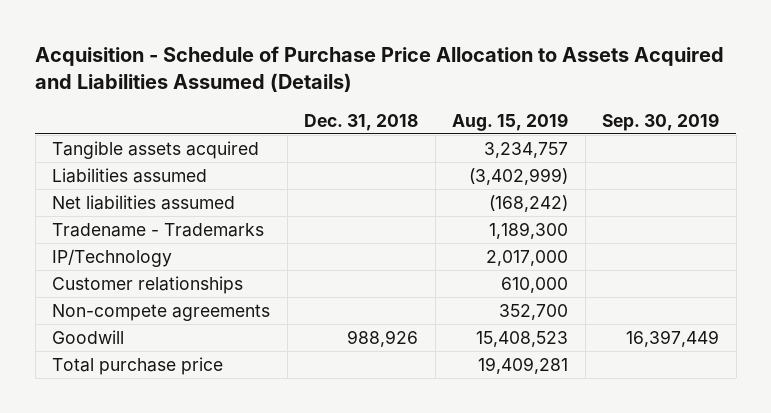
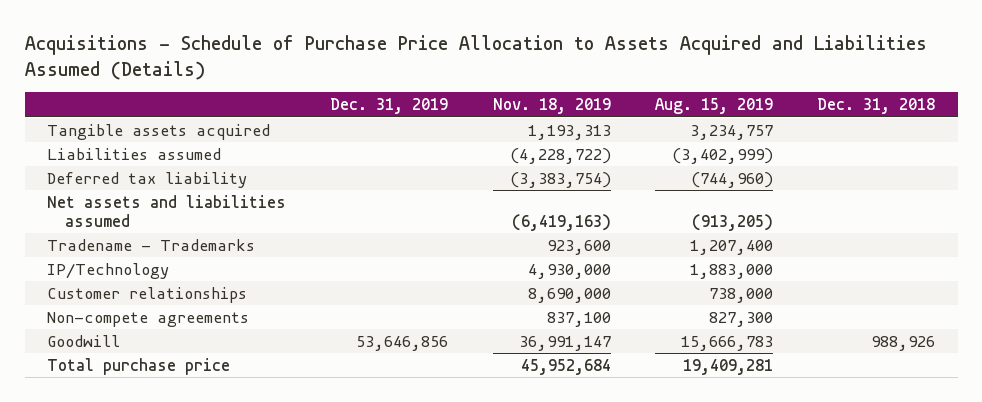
[35,46,725,93] Acquisition - Schedule of Purchase Price Allocation to Assets Acquired and Liabilities Assumed (Details) -> [24,35,927,80] Acquisitions - Schedule of Purchase Price Allocation to Assets Acquired and Liabilities Assumed (Details)
[602,112,720,131] Sep. 30, 2019 -> none
none -> [330,98,449,115] Dec. 31, 2019
none -> [492,98,611,115] Nov. 18, 2019
none -> [46,171,247,188] Deferred tax liability
[52,194,236,210] Net liabilities assumed -> [46,194,286,227] Net assets and liabilities assumed
[489,194,569,212] (168,242) -> [692,213,774,231] (913,205)
[489,221,569,239] 1,189,300 -> [690,239,774,255] 1,207,400
[486,249,569,266] 2,017,000 -> [690,263,774,279] 1,883,000
[501,276,569,293] 610,000 -> [709,287,774,303] 738,000
[499,303,569,320] 352,700 -> [709,311,774,327] 827,300
[476,330,569,347] 15,408,523 -> [681,335,774,351] 15,666,783

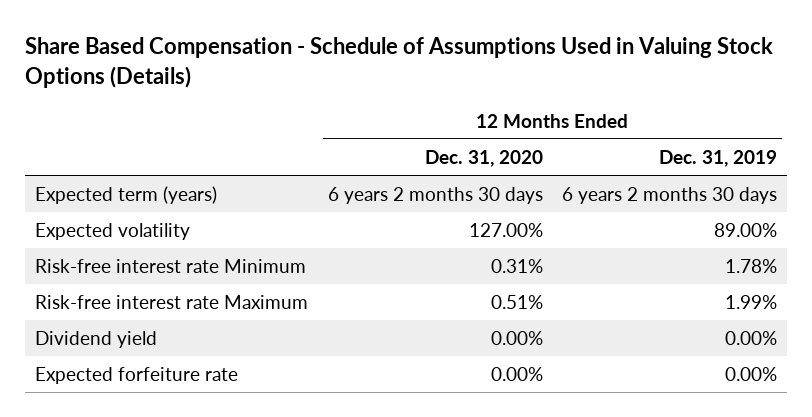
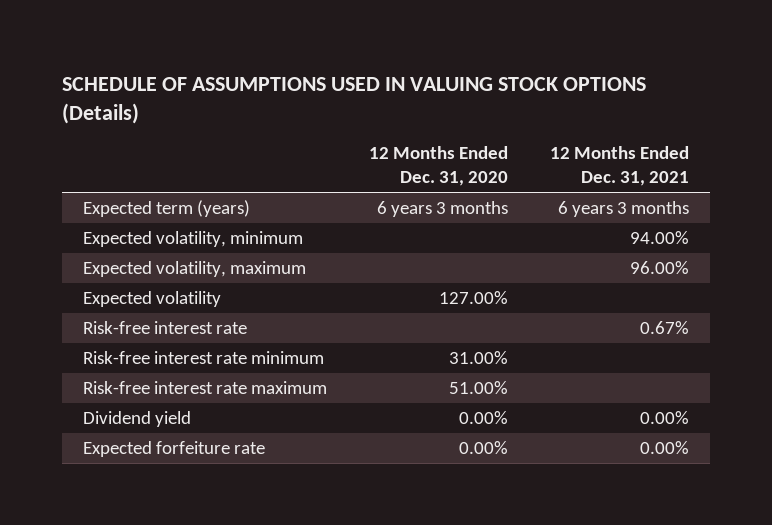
[24,37,773,88] Share Based Compensation - Schedule of Assumptions Used in Valuing Stock Options (Details) -> [61,76,646,124] SCHEDULE OF ASSUMPTIONS USED IN VALUING STOCK OPTIONS (Details)
[659,150,778,168] Dec. 31, 2019 -> none
none -> [550,146,690,186] 12 Months Ended Dec. 31, 2021
[327,187,543,205] 6 years 2 months 30 days -> [377,201,509,218] 6 years 3 months
none -> [83,231,304,248] Expected volatility, minimum
none -> [83,261,307,278] Expected volatility, maximum
none -> [83,321,248,335] Risk-free interest rate
[34,259,306,274] Risk-free interest rate Minimum -> [83,351,325,365] Risk-free interest rate minimum
[490,259,543,274] 0.31% -> [449,351,509,365] 31.00%
[34,295,308,310] Risk-free interest rate Maximum -> [83,381,328,395] Risk-free interest rate maximum
[490,295,543,310] 0.51% -> [449,381,509,395] 51.00%

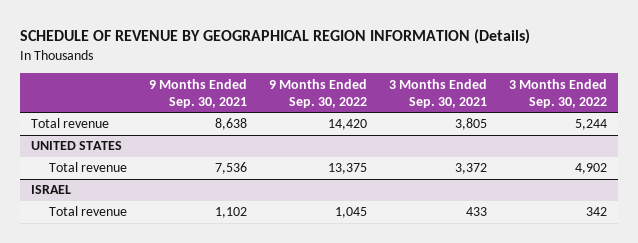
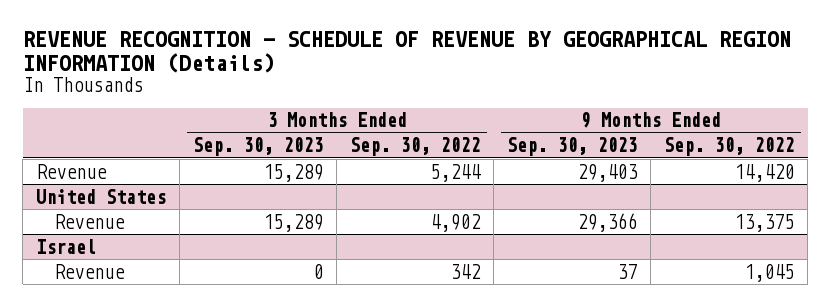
[19,29,530,45] SCHEDULE OF REVENUE BY GEOGRAPHICAL REGION INFORMATION (Details) -> [22,31,791,74] REVENUE RECOGNITION - SCHEDULE OF REVENUE BY GEOGRAPHICAL REGION INFORMATION (Details)
[148,78,247,109] 9 Months Ended Sep. 30, 2021 -> none
[388,78,487,109] 3 Months Ended Sep. 30, 2021 -> none
none -> [193,137,324,157] Sep. 30, 2023
none -> [507,137,638,157] Sep. 30, 2023
[30,118,109,129] Total revenue -> [36,163,108,179] Revenue
[30,141,122,151] UNITED STATES -> [36,188,167,204] United States
[48,162,127,173] Total revenue -> [54,213,126,229] Revenue
[30,185,71,195] ISRAEL -> [36,238,97,254] Israel
[48,206,127,217] Total revenue -> [54,263,126,279] Revenue

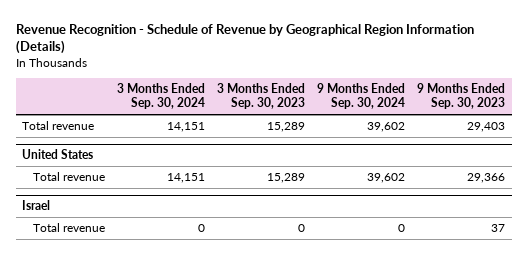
[22,31,791,74] REVENUE RECOGNITION - SCHEDULE OF REVENUE BY GEOGRAPHICAL REGION INFORMATION (Details) -> [16,23,475,55] Revenue Recognition - Schedule of Revenue by Geographical Region Information (Details)
[350,137,481,157] Sep. 30, 2022 -> none
[664,137,795,157] Sep. 30, 2022 -> none
none -> [117,83,206,110] 3 Months Ended Sep. 30, 2024
none -> [317,83,406,110] 9 Months Ended Sep. 30, 2024
[36,163,108,179] Revenue -> [22,121,95,131] Total revenue
[54,213,126,229] Revenue -> [33,172,106,182] Total revenue
[54,263,126,279] Revenue -> [33,223,106,233] Total revenue

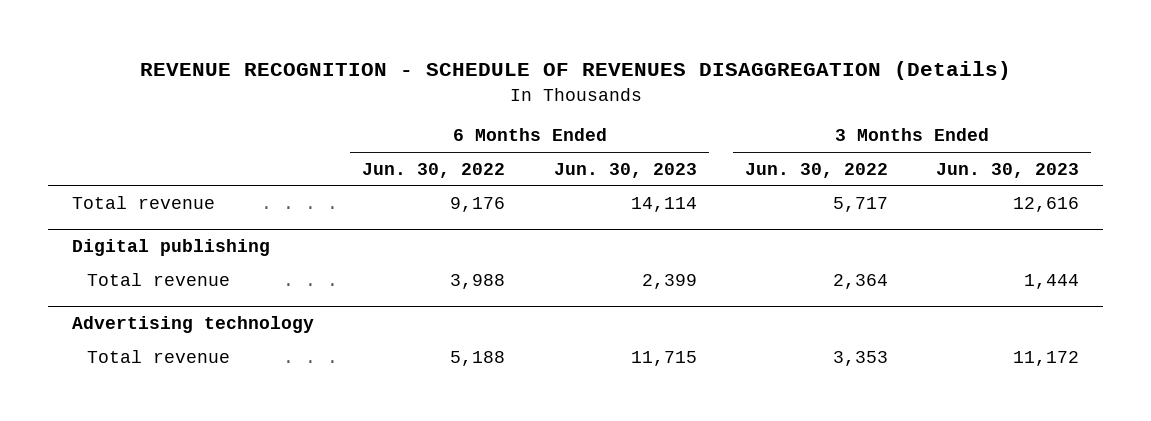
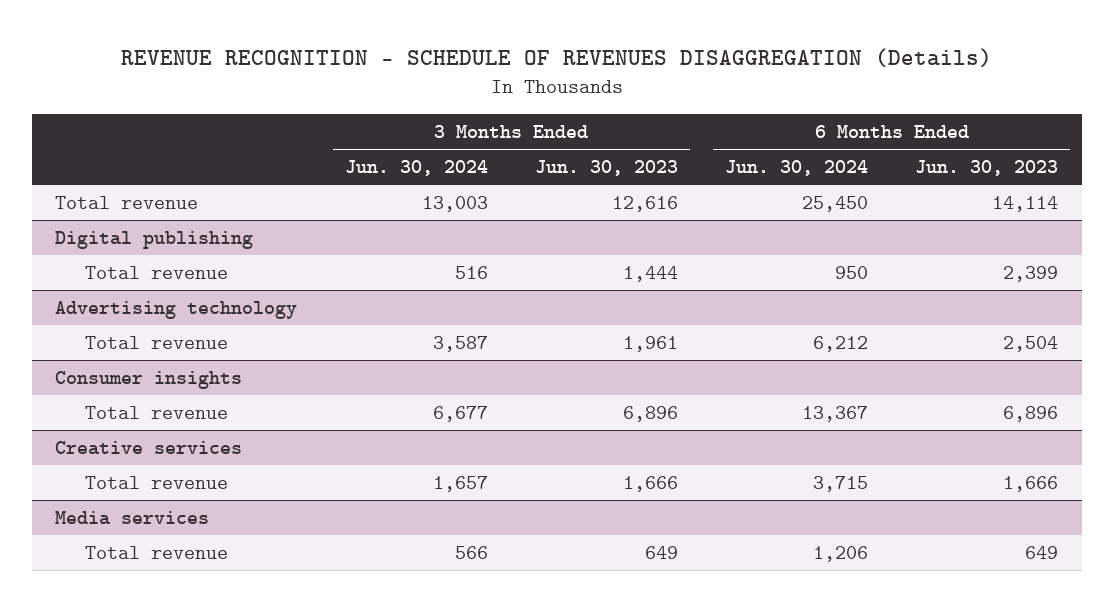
[362,162,506,178] Jun. 30, 2022 -> none
[744,162,888,178] Jun. 30, 2022 -> none
none -> [344,160,488,177] Jun. 30, 2024
none -> [724,160,868,177] Jun. 30, 2024
[630,350,697,366] 11,715 -> [1003,335,1059,352] 2,504
[1012,350,1079,366] 11,172 -> [622,335,678,352] 1,961
none -> [55,370,243,389] Consumer insights
none -> [84,405,228,419] Total revenue
none -> [55,440,243,455] Creative services
none -> [84,475,228,489] Total revenue
none -> [55,510,210,525] Media services
none -> [84,545,228,559] Total revenue

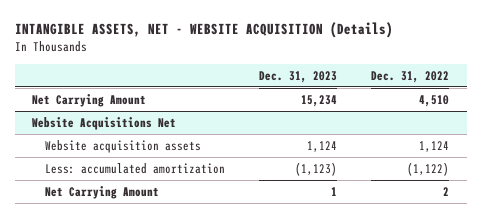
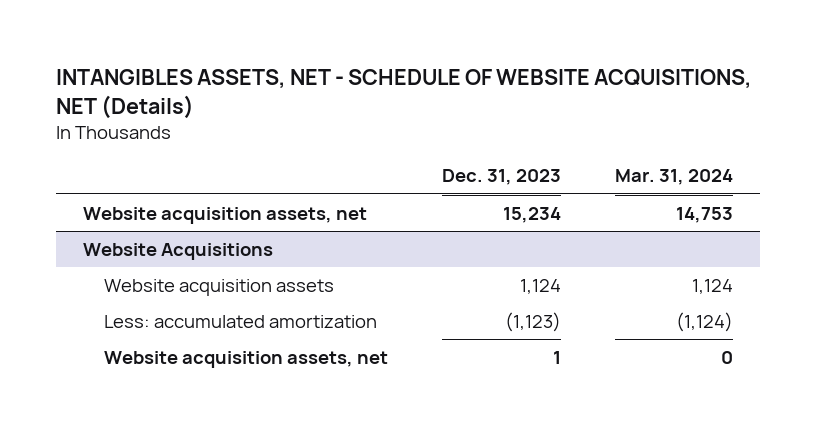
[14,22,393,39] INTANGIBLE ASSETS, NET - WEBSITE ACQUISITION (Details) -> [55,68,752,119] INTANGIBLES ASSETS, NET - SCHEDULE OF WEBSITE ACQUISITIONS, NET (Details)
[371,70,450,83] Dec. 31, 2022 -> none
none -> [614,169,733,186] Mar. 31, 2024
[31,94,146,108] Net Carrying Amount -> [82,206,367,224] Website acquisition assets, net
[31,117,176,131] Website Acquisitions Net -> [82,242,273,260] Website Acquisitions
[44,186,159,200] Net Carrying Amount -> [104,350,389,368] Website acquisition assets, net

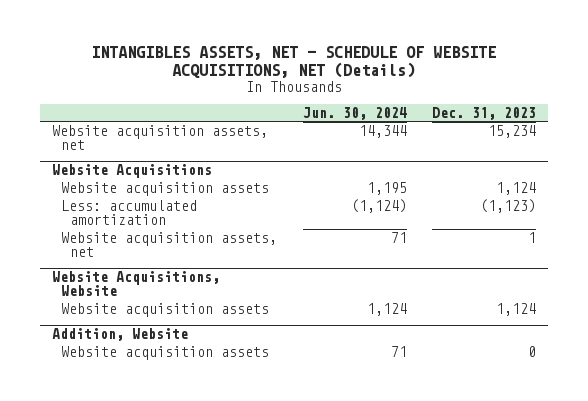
[614,169,733,186] Mar. 31, 2024 -> none
none -> [302,106,407,120] Jun. 30, 2024
none -> [52,271,221,297] Website Acquisitions, Website
none -> [61,303,270,318] Website acquisition assets
none -> [52,328,189,342] Addition, Website
none -> [61,346,270,361] Website acquisition assets

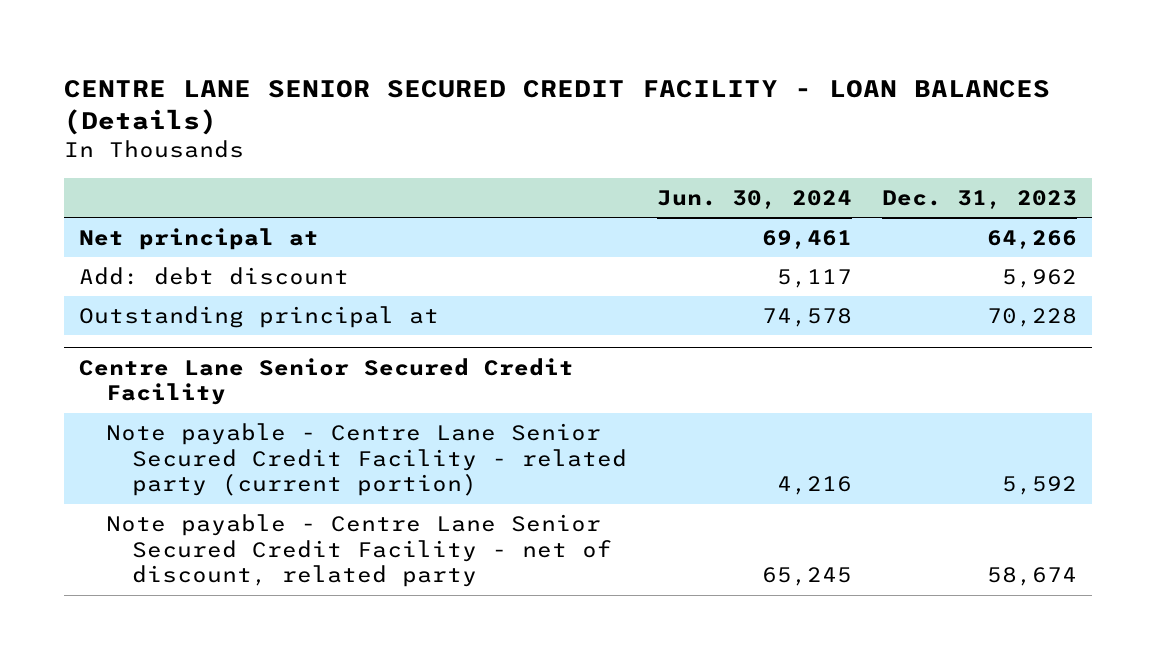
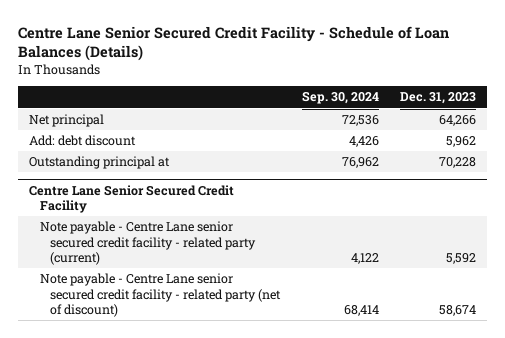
[64,79,1051,135] CENTRE LANE SENIOR SECURED CREDIT FACILITY - LOAN BALANCES (Details) -> [18,25,450,62] Centre Lane Senior Secured Credit Facility - Schedule of Loan Balances (Details)
[656,189,852,209] Jun. 30, 2024 -> none
none -> [301,91,379,105] Sep. 30, 2024
[79,227,320,250] Net principal at -> [28,114,104,128] Net principal
[105,422,627,497] Note payable - Centre Lane Senior Secured Credit Facility - related party (current portion) -> [39,221,257,266] Note payable - Centre Lane senior secured credit facility - related party (current)
[105,513,612,588] Note payable - Centre Lane Senior Secured Credit Facility - net of discount, related party -> [39,273,282,318] Note payable - Centre Lane senior secured credit facility - related party (net of discount)

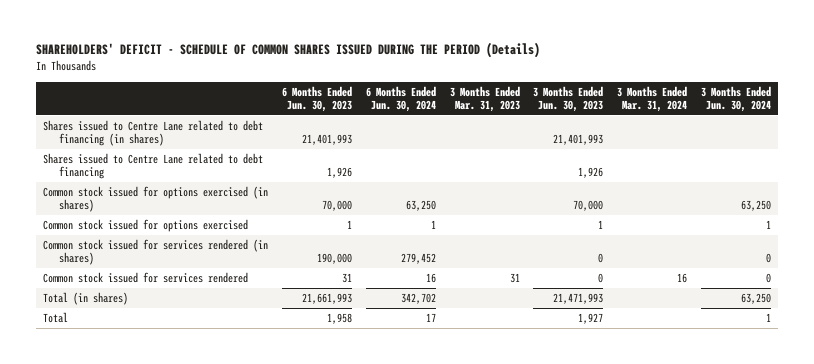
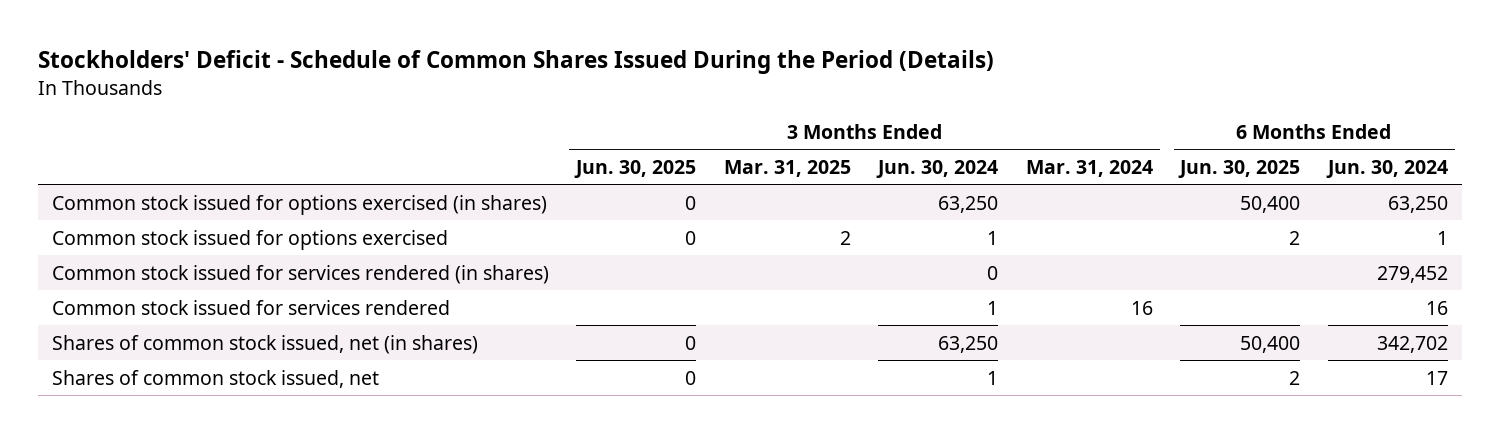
[36,42,541,59] SHAREHOLDERS' DEFICIT - SCHEDULE OF COMMON SHARES ISSUED DURING THE PERIOD (Details) -> [37,50,994,75] Stockholders' Deficit - Schedule of Common Shares Issued During the Period (Details)
[281,85,352,113] 6 Months Ended Jun. 30, 2023 -> none
[449,85,520,113] 3 Months Ended Mar. 31, 2023 -> none
[533,85,604,113] 3 Months Ended Jun. 30, 2023 -> none
none -> [574,159,697,178] Jun. 30, 2025
none -> [723,159,851,177] Mar. 31, 2025
none -> [1178,159,1301,178] Jun. 30, 2025
[43,119,264,147] Shares issued to Centre Lane related to debt financing (in shares) -> none
[43,152,264,180] Shares issued to Centre Lane related to debt financing -> none
[766,272,772,283] 0 -> [987,300,999,315] 1
[43,291,129,305] Total (in shares) -> [51,334,478,354] Shares of common stock issued, net (in shares)
[43,311,69,323] Total -> [51,369,379,388] Shares of common stock issued, net

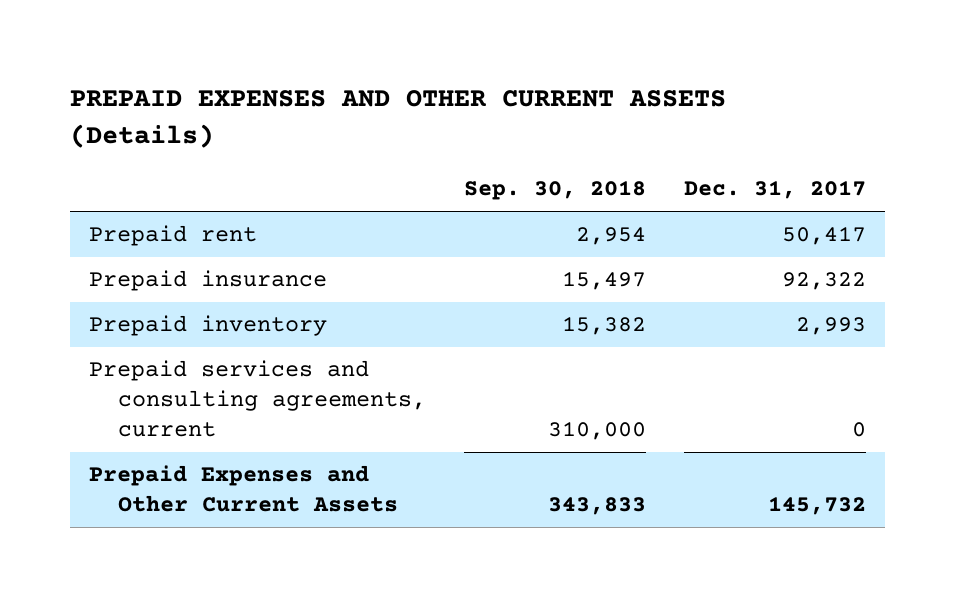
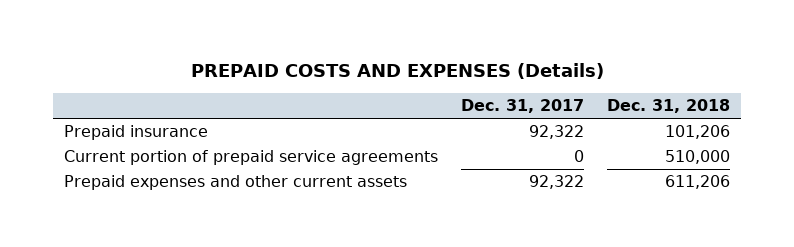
[69,90,726,148] PREPAID EXPENSES AND OTHER CURRENT ASSETS (Details) -> [191,63,605,80] PREPAID COSTS AND EXPENSES (Details)
[464,180,647,201] Sep. 30, 2018 -> none
none -> [607,99,731,114] Dec. 31, 2018
[88,225,257,247] Prepaid rent -> none
[88,315,327,337] Prepaid inventory -> none
[88,360,427,437] Prepaid services and consulting agreements, current -> none
none -> [64,150,439,166] Current portion of prepaid service agreements
[88,465,399,513] Prepaid Expenses and Other Current Assets -> [64,175,408,191] Prepaid expenses and other current assets
[767,496,866,516] 145,732 -> [529,175,585,190] 92,322

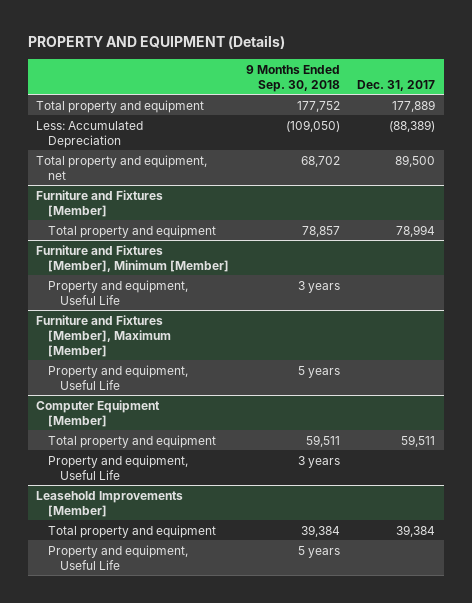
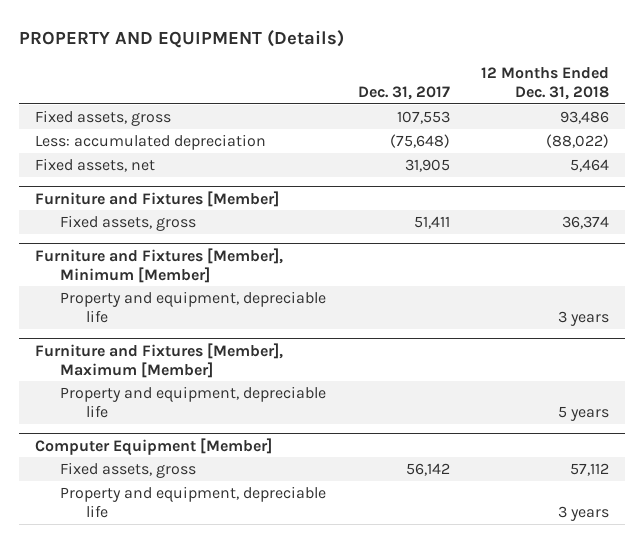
[246,64,341,92] 9 Months Ended Sep. 30, 2018 -> none
none -> [480,66,609,100] 12 Months Ended Dec. 31, 2018
[36,99,205,113] Total property and equipment -> none
[36,154,208,180] Total property and equipment, net -> none
none -> [34,110,171,127] Fixed assets, gross
[36,120,144,148] Less: Accumulated Depreciation -> [34,134,266,151] Less: accumulated depreciation
[389,119,436,132] (88,389) -> [389,134,450,149] (75,648)
none -> [34,158,155,173] Fixed assets, net
[48,224,217,238] Total property and equipment -> none
none -> [60,215,197,232] Fixed assets, gross
[48,279,189,305] Property and equipment, Useful Life -> [60,291,327,324] Property and equipment, depreciable life
[48,364,189,390] Property and equipment, Useful Life -> [60,386,327,419] Property and equipment, depreciable life
[48,434,217,448] Total property and equipment -> none
[36,490,184,517] Leasehold Improvements [Member] -> none
[48,524,217,538] Total property and equipment -> none
[48,544,189,570] Property and equipment, Useful Life -> none
none -> [60,462,197,479] Fixed assets, gross
[48,454,189,480] Property and equipment, Useful Life -> [60,486,327,519] Property and equipment, depreciable life

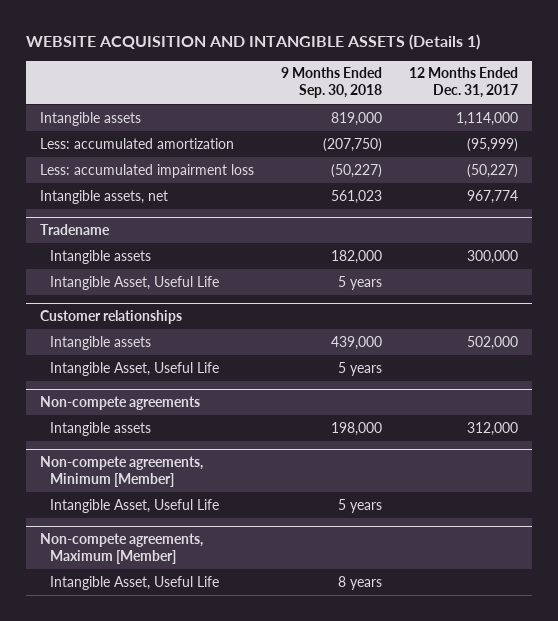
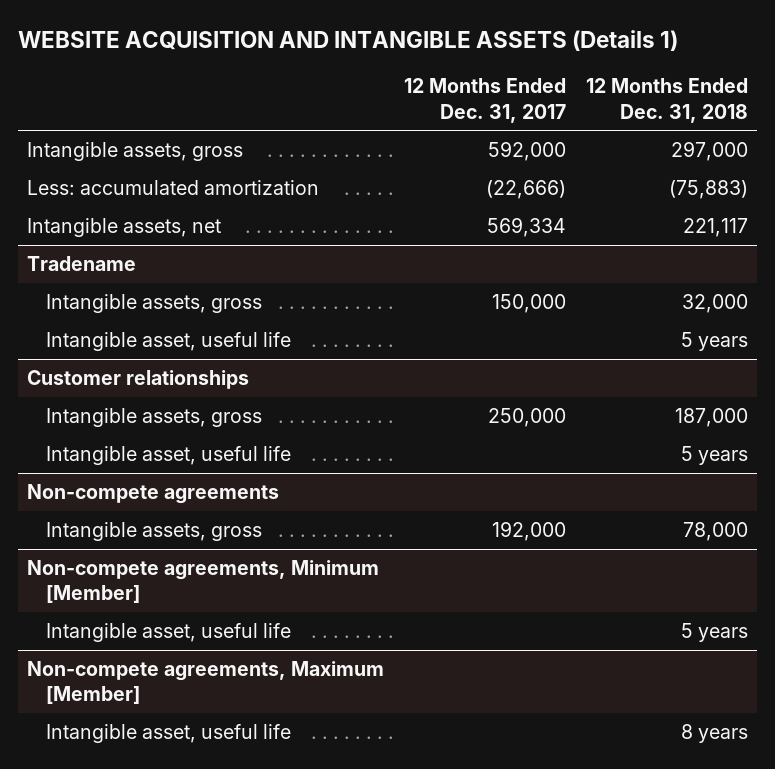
[281,67,383,99] 9 Months Ended Sep. 30, 2018 -> none
none -> [585,78,748,123] 12 Months Ended Dec. 31, 2018
[39,163,254,178] Less: accumulated impairment loss -> none
[39,111,141,126] Intangible assets -> [27,141,244,161] Intangible assets, gross
[456,111,519,126] 1,114,000 -> [488,140,567,161] 592,000
[467,137,519,152] (95,999) -> [486,179,567,199] (22,666)
[467,189,519,204] 967,774 -> [487,216,567,237] 569,334
[49,249,151,264] Intangible assets -> [45,293,262,313] Intangible assets, gross
[467,249,519,264] 300,000 -> [492,293,567,313] 150,000
[49,275,219,290] Intangible Asset, Useful Life -> [45,331,291,351] Intangible asset, useful life
[49,335,151,350] Intangible assets -> [45,407,262,427] Intangible assets, gross
[467,335,519,350] 502,000 -> [488,407,567,427] 250,000
[49,361,219,376] Intangible Asset, Useful Life -> [45,445,291,465] Intangible asset, useful life
[49,421,151,436] Intangible assets -> [45,521,262,541] Intangible assets, gross
[467,421,519,436] 312,000 -> [492,520,567,541] 192,000
[49,498,219,513] Intangible Asset, Useful Life -> [45,622,291,642] Intangible asset, useful life
[49,575,219,590] Intangible Asset, Useful Life -> [45,723,291,743] Intangible asset, useful life

